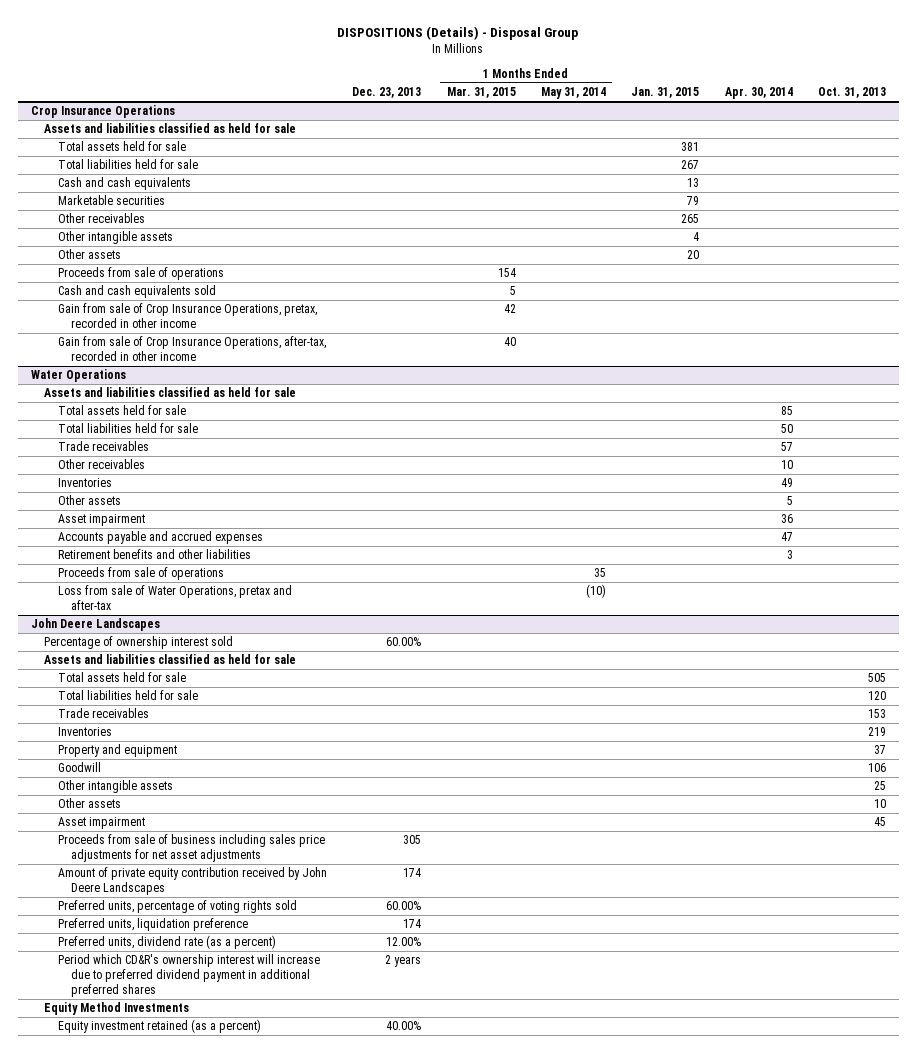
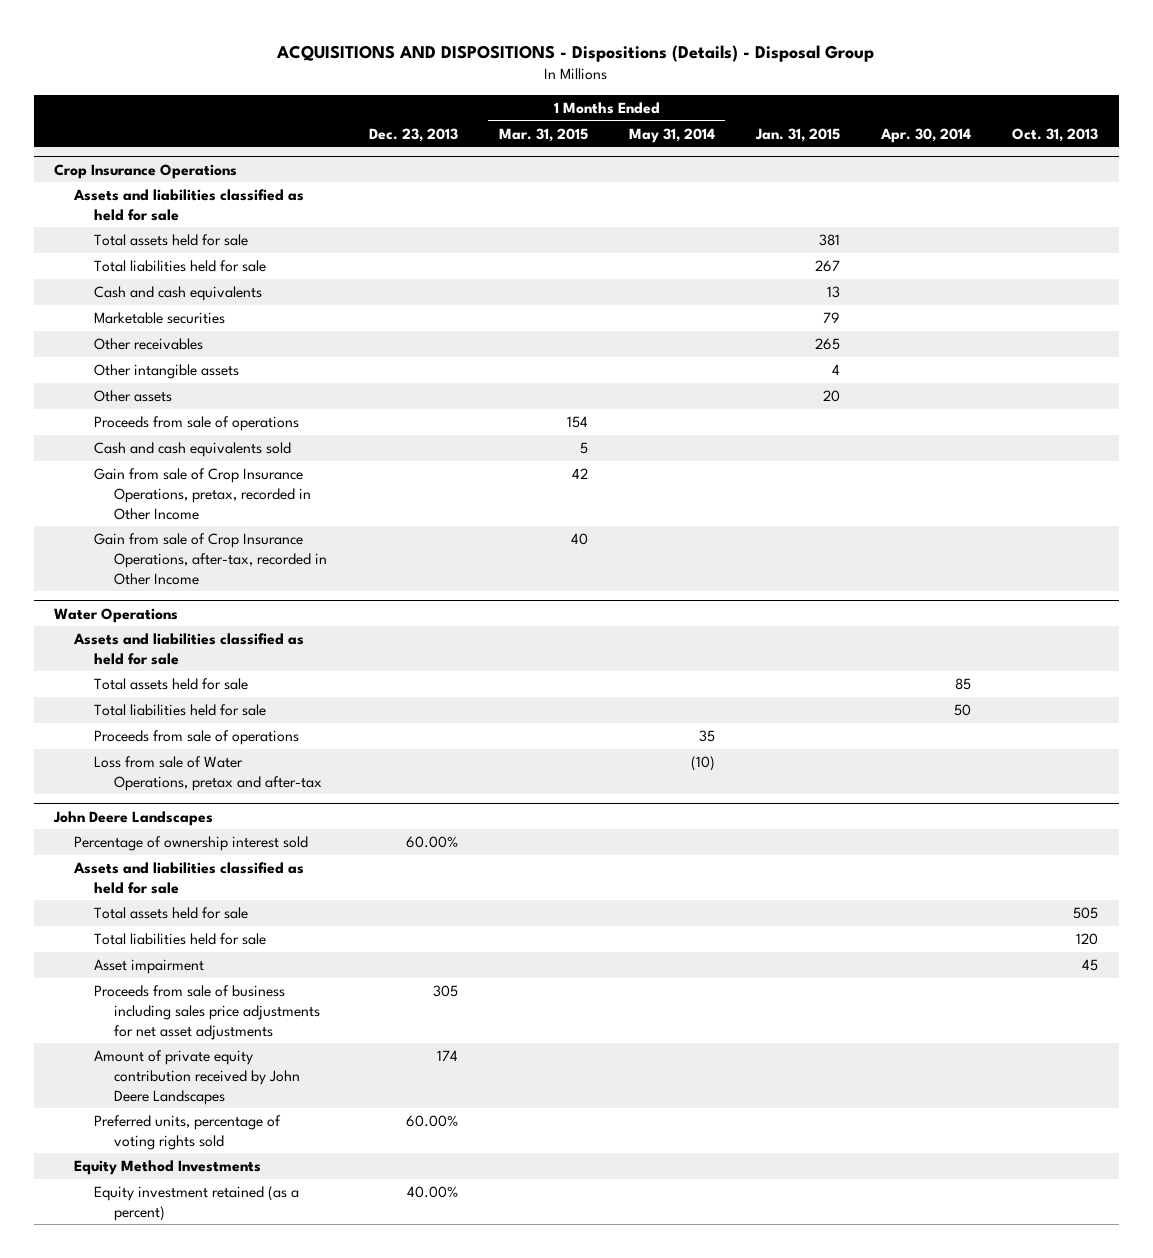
[337,25,579,40] DISPOSITIONS (Details) - Disposal Group -> [276,45,875,63] ACQUISITIONS AND DISPOSITIONS - Dispositions (Details) - Disposal Group
[57,303,317,329] Gain from sale of Crop Insurance Operations, pretax, recorded in other income -> [94,467,312,520] Gain from sale of Crop Insurance Operations, pretax, recorded in Other Income
[57,336,326,362] Gain from sale of Crop Insurance Operations, after-tax, recorded in other income -> [94,532,328,585] Gain from sale of Crop Insurance Operations, after-tax, recorded in Other Income
[57,441,149,452] Trade receivables -> none
[57,459,145,470] Other receivables -> none
[57,478,112,488] Inventories -> none
[57,495,121,506] Other assets -> none
[57,514,145,527] Asset impairment -> none
[57,531,263,545] Accounts payable and accrued expenses -> none
[57,549,251,560] Retirement benefits and other liabilities -> none
[57,708,149,719] Trade receivables -> none
[57,727,112,737] Inventories -> none
[57,744,177,758] Property and equipment -> none
[57,762,101,773] Goodwill -> none
[57,780,173,794] Other intangible assets -> none
[57,798,121,809] Other assets -> none
[57,918,248,932] Preferred units, liquidation preference -> none
[57,935,276,950] Preferred units, dividend rate (as a percent) -> none
[57,954,320,998] Period which CD&R's ownership interest will increase due to preferred dividend payment in additional preferred shares -> none

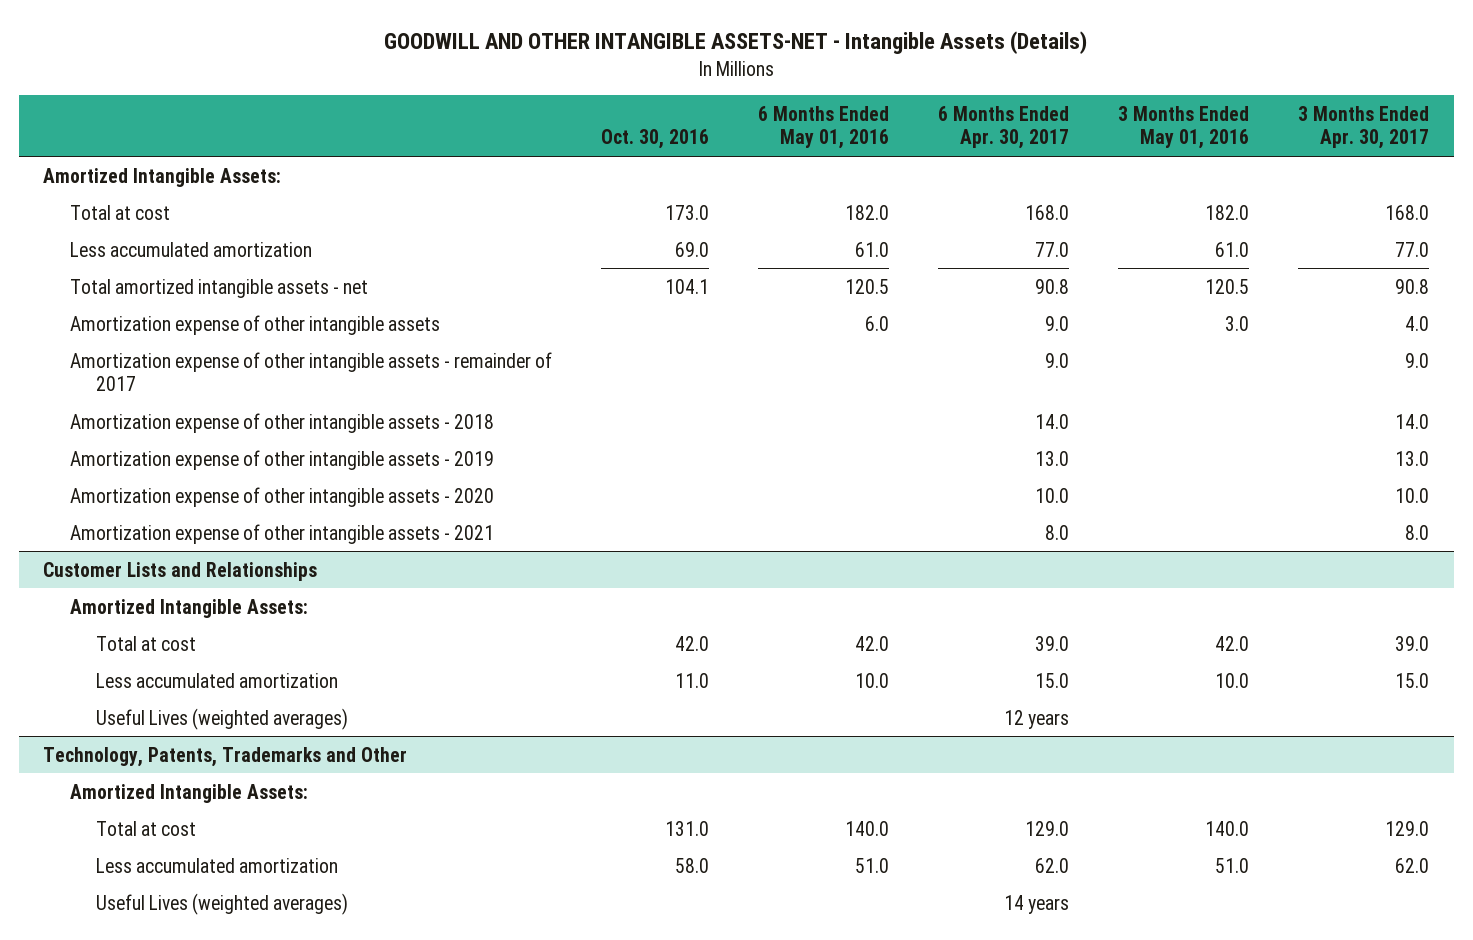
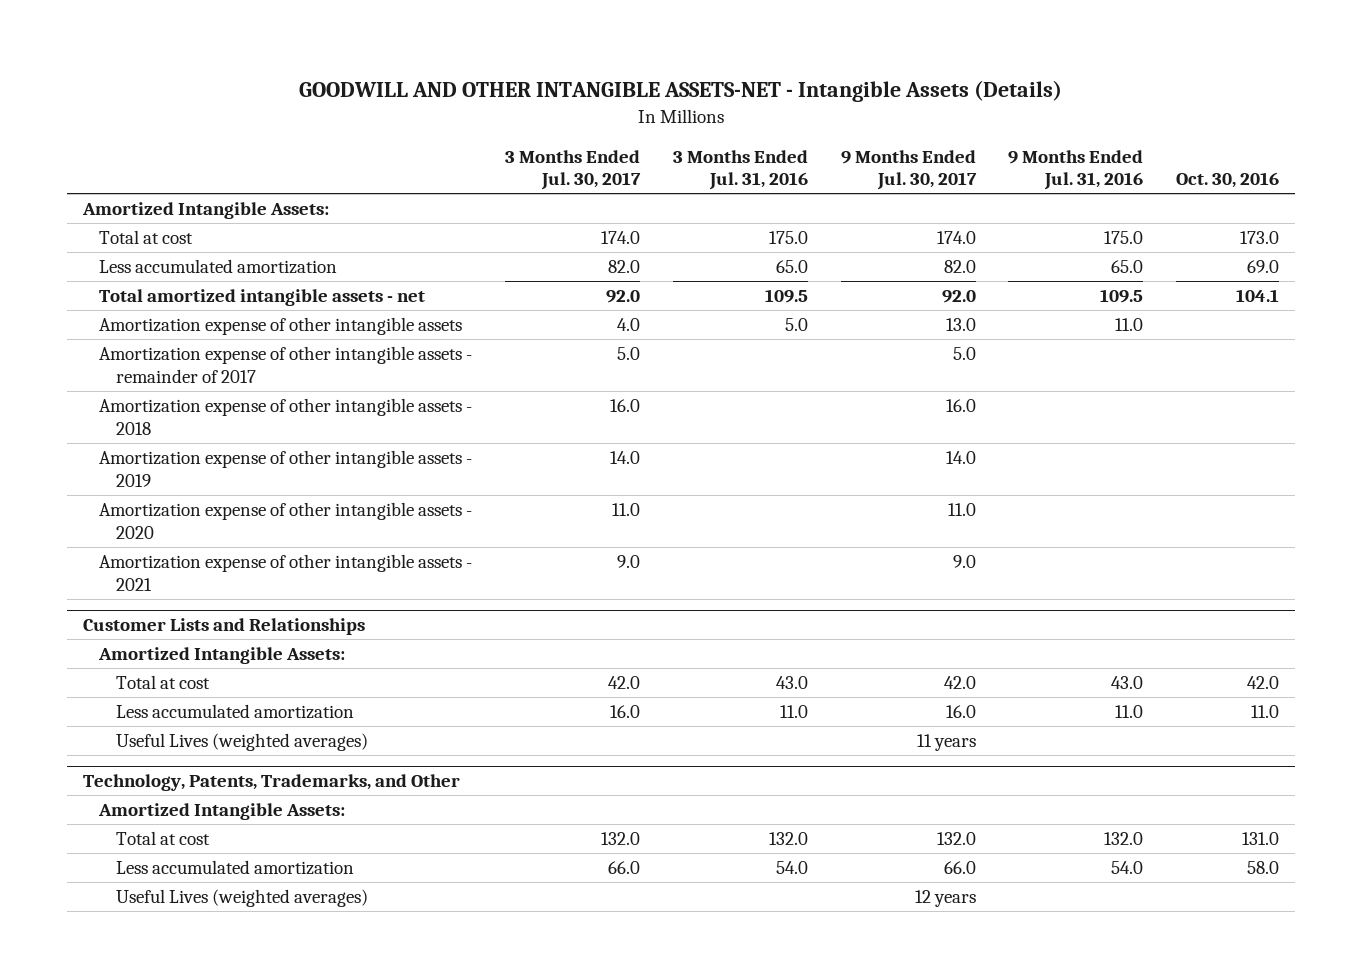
[757,105,889,150] 6 Months Ended May 01, 2016 -> none
[937,105,1069,150] 6 Months Ended Apr. 30, 2017 -> none
[1118,105,1250,150] 3 Months Ended May 01, 2016 -> none
[1298,105,1430,150] 3 Months Ended Apr. 30, 2017 -> none
none -> [505,149,642,191] 3 Months Ended Jul. 30, 2017
none -> [672,149,808,191] 3 Months Ended Jul. 31, 2016
none -> [840,149,977,191] 9 Months Ended Jul. 30, 2017
none -> [1008,149,1144,191] 9 Months Ended Jul. 31, 2016
[43,746,408,767] Technology, Patents, Trademarks and Other -> [83,774,461,792] Technology, Patents, Trademarks, and Other

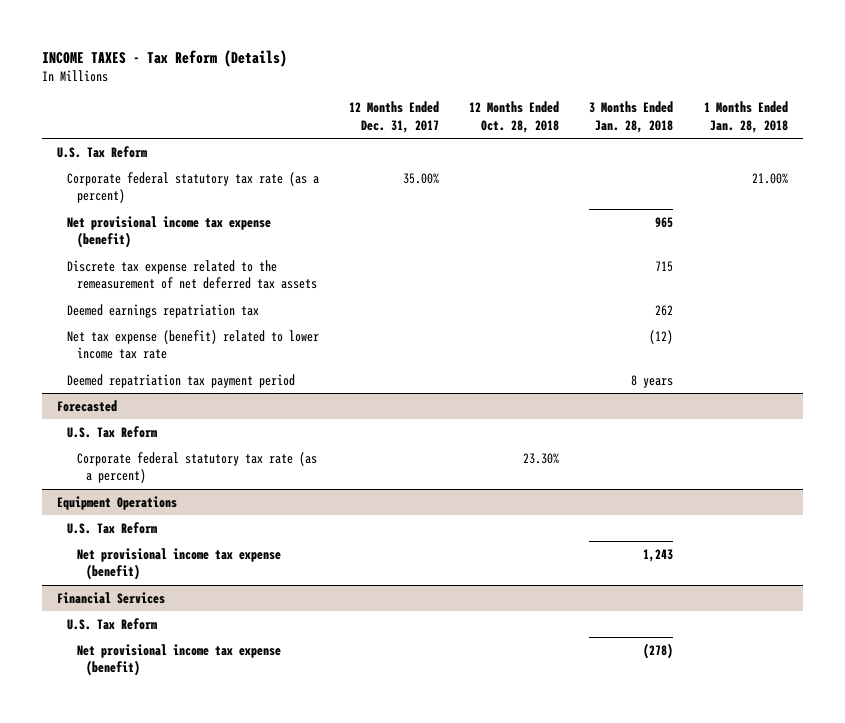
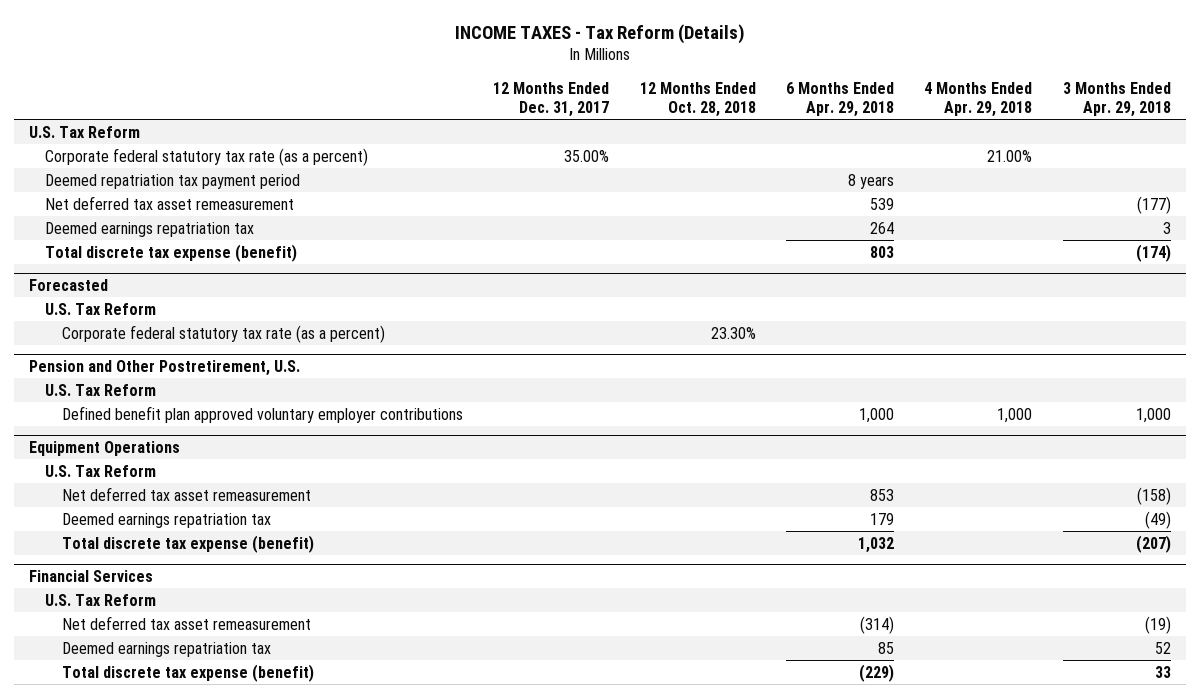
[589,101,674,133] 3 Months Ended Jan. 28, 2018 -> none
[703,101,788,133] 1 Months Ended Jan. 28, 2018 -> none
none -> [786,82,895,117] 6 Months Ended Apr. 29, 2018
none -> [924,82,1033,117] 4 Months Ended Apr. 29, 2018
none -> [1062,82,1171,117] 3 Months Ended Apr. 29, 2018
[66,215,271,249] Net provisional income tax expense (benefit) -> none
[66,259,317,290] Discrete tax expense related to the remeasurement of net deferred tax assets -> none
[66,329,319,360] Net tax expense (benefit) related to lower income tax rate -> none
none -> [45,195,295,210] Net deferred tax asset remeasurement
[66,303,259,318] Deemed earnings repatriation tax -> [45,221,255,237] Deemed earnings repatriation tax
none -> [45,243,298,262] Total discrete tax expense (benefit)
none -> [28,360,300,377] Pension and Other Postretirement, U.S.
none -> [45,383,157,396] U.S. Tax Reform
none -> [61,405,463,423] Defined benefit plan approved voluntary employer contributions
[76,547,281,581] Net provisional income tax expense (benefit) -> none
none -> [61,486,311,501] Net deferred tax asset remeasurement
none -> [61,512,271,528] Deemed earnings repatriation tax
none -> [61,534,314,553] Total discrete tax expense (benefit)
[76,643,281,677] Net provisional income tax expense (benefit) -> none
none -> [61,615,311,630] Net deferred tax asset remeasurement
none -> [61,641,271,657] Deemed earnings repatriation tax
none -> [61,663,314,682] Total discrete tax expense (benefit)

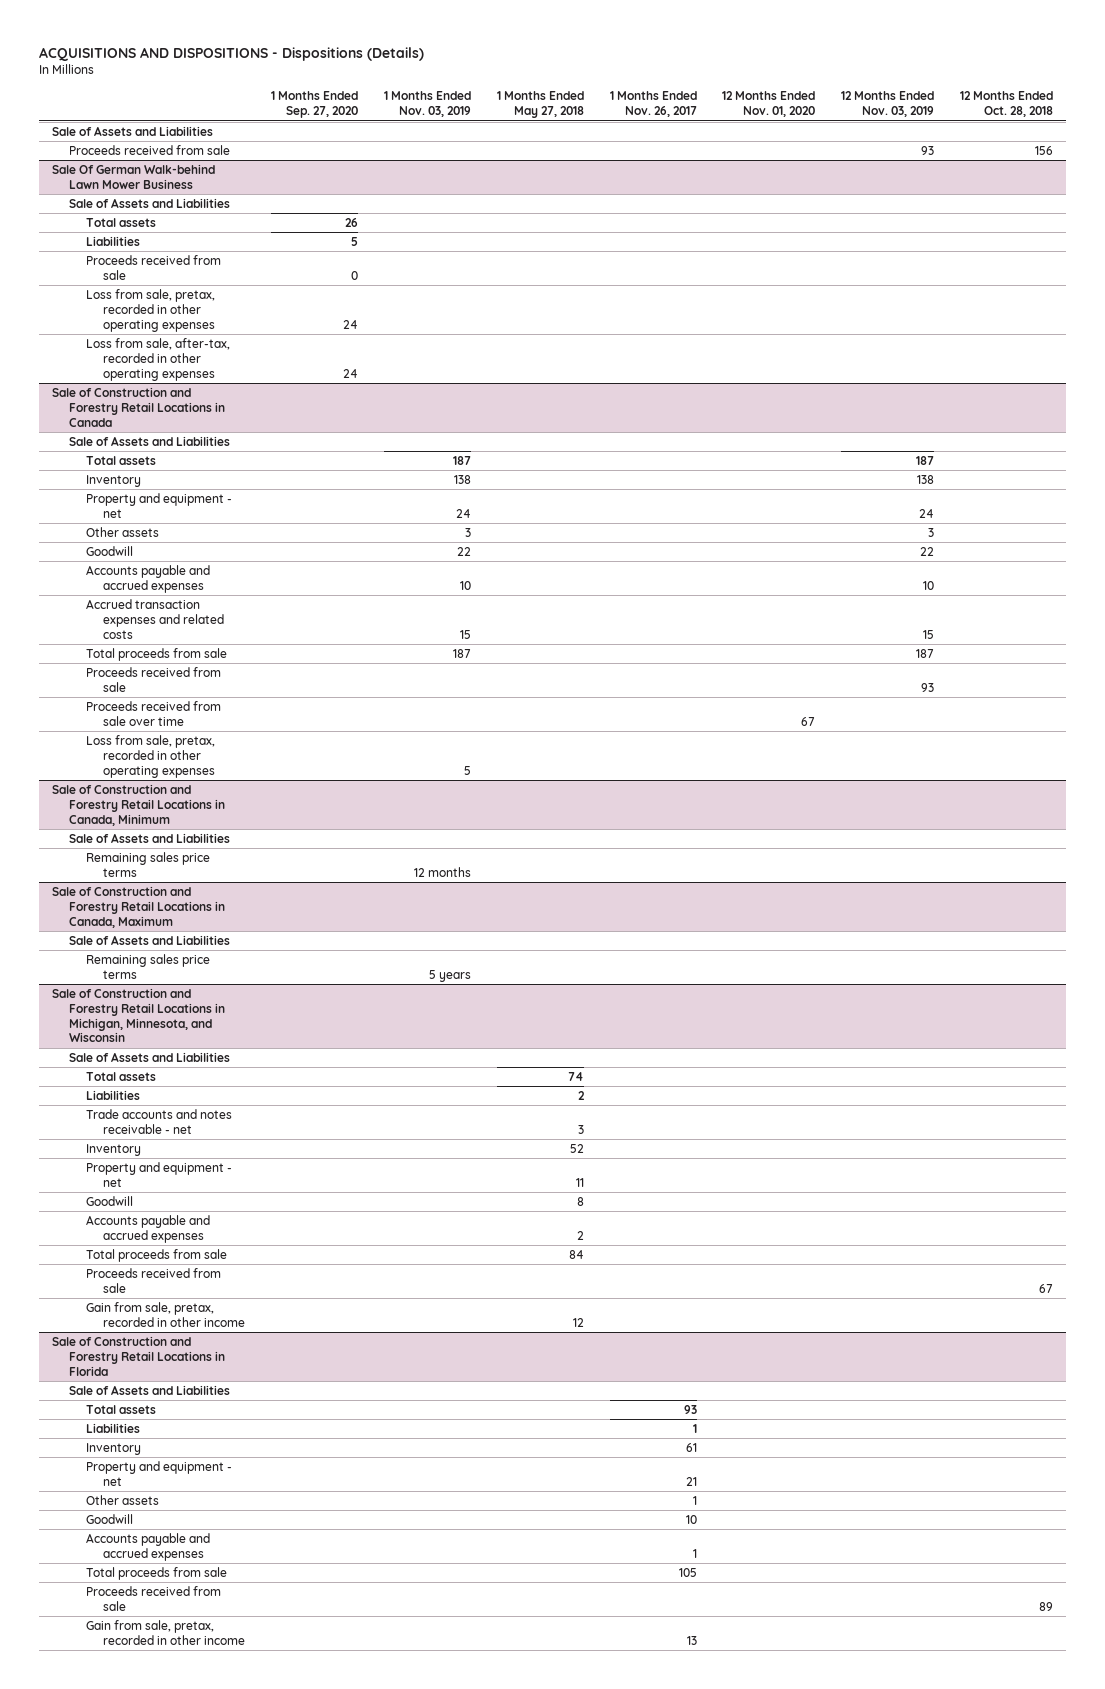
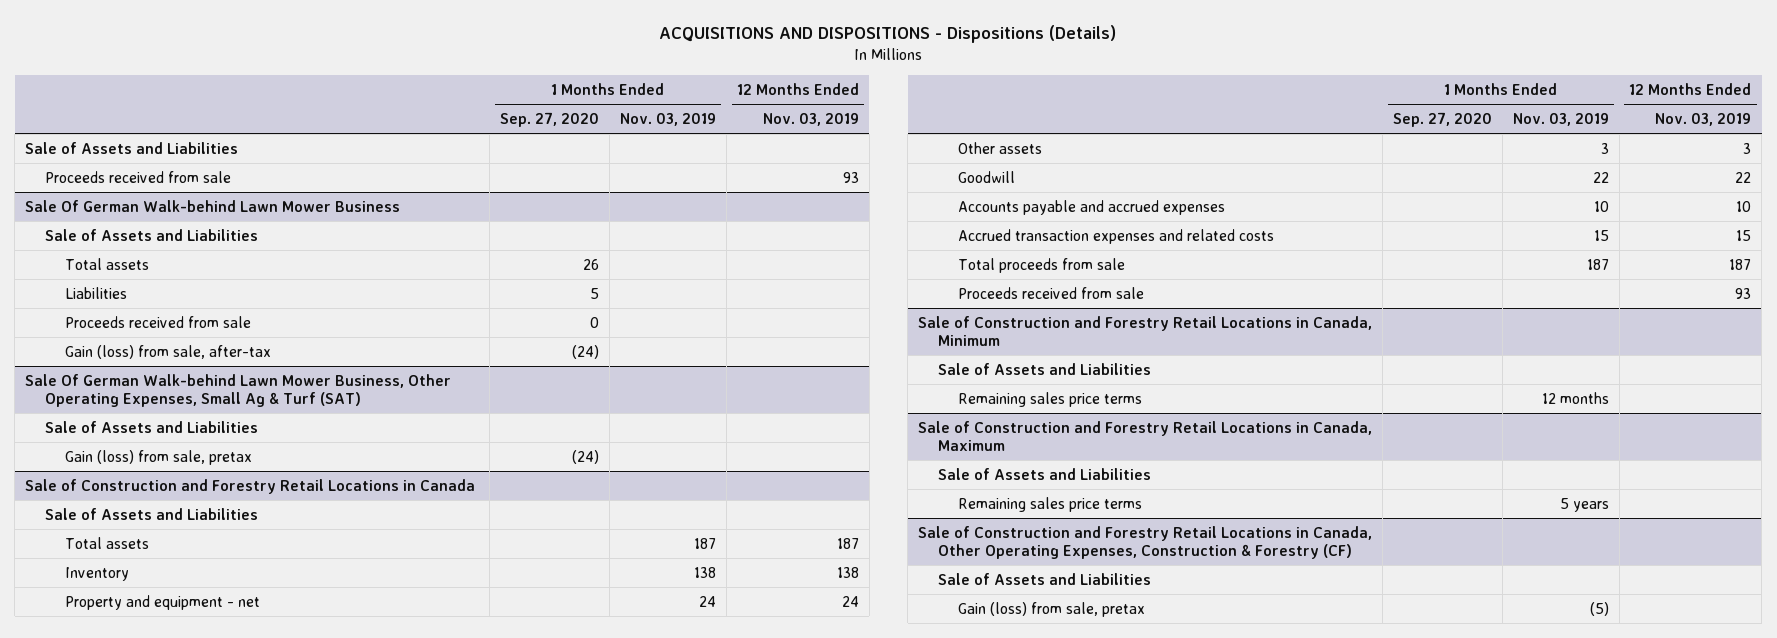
[496,91,584,119] 1 Months Ended May 27, 2018 -> none
[609,91,697,118] 1 Months Ended Nov. 26, 2017 -> none
[722,91,816,118] 12 Months Ended Nov. 01, 2020 -> none
[960,91,1054,118] 12 Months Ended Oct. 28, 2018 -> none
[86,288,216,332] Loss from sale, pretax, recorded in other operating expenses -> none
[86,337,231,381] Loss from sale, after-tax, recorded in other operating expenses -> none
none -> [65,344,272,359] Gain (loss) from sale, after-tax
none -> [25,373,452,408] Sale Of German Walk-behind Lawn Mower Business, Other Operating Expenses, Small Ag & Turf (SAT)
none -> [45,420,259,433] Sale of Assets and Liabilities
none -> [65,449,253,465] Gain (loss) from sale, pretax
[86,700,222,726] Proceeds received from sale over time -> none
[86,734,216,778] Loss from sale, pretax, recorded in other operating expenses -> none
[52,987,226,1043] Sale of Construction and Forestry Retail Locations in Michigan, Minnesota, and Wisconsin -> none
[69,1051,231,1062] Sale of Assets and Liabilities -> none
[86,1071,157,1081] Total assets -> none
[86,1089,141,1100] Liabilities -> none
[86,1108,233,1134] Trade accounts and notes receivable - net -> none
[86,1143,142,1156] Inventory -> none
[86,1161,233,1187] Property and equipment - net -> none
[86,1195,134,1206] Goodwill -> none
[86,1214,211,1243] Accounts payable and accrued expenses -> none
[86,1248,228,1262] Total proceeds from sale -> none
[86,1267,222,1293] Proceeds received from sale -> none
[86,1301,246,1327] Gain from sale, pretax, recorded in other income -> none
[52,1335,226,1376] Sale of Construction and Forestry Retail Locations in Florida -> [918,525,1373,560] Sale of Construction and Forestry Retail Locations in Canada, Other Operating Expenses, Construction & Forestry (CF)
[86,1404,157,1414] Total assets -> none
[86,1422,141,1433] Liabilities -> none
[86,1442,142,1455] Inventory -> none
[86,1460,233,1486] Property and equipment - net -> none
[86,1494,160,1505] Other assets -> none
[86,1513,134,1524] Goodwill -> none
[86,1532,211,1561] Accounts payable and accrued expenses -> none
[86,1566,228,1580] Total proceeds from sale -> none
[86,1585,222,1611] Proceeds received from sale -> none
[86,1619,246,1645] Gain from sale, pretax, recorded in other income -> none
none -> [957,601,1145,617] Gain (loss) from sale, pretax

